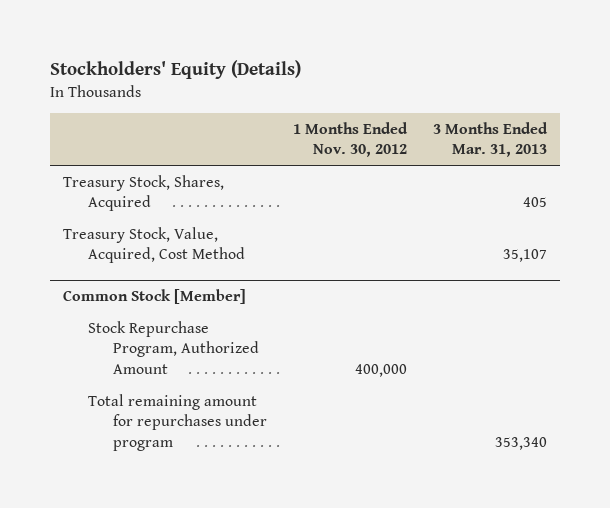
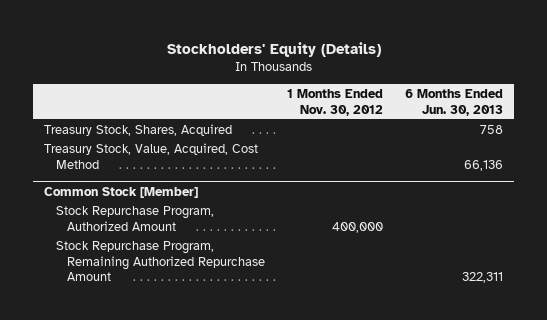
[432,121,548,158] 3 Months Ended Mar. 31, 2013 -> none
none -> [404,88,503,116] 6 Months Ended Jun. 30, 2013
[87,393,268,451] Total remaining amount for repurchases under program -> [55,240,266,282] Stock Repurchase Program, Remaining Authorized Repurchase Amount

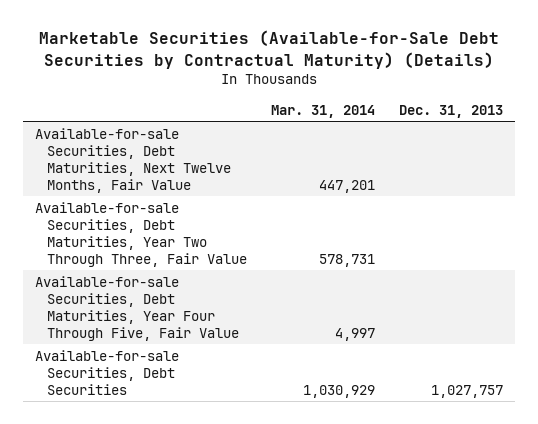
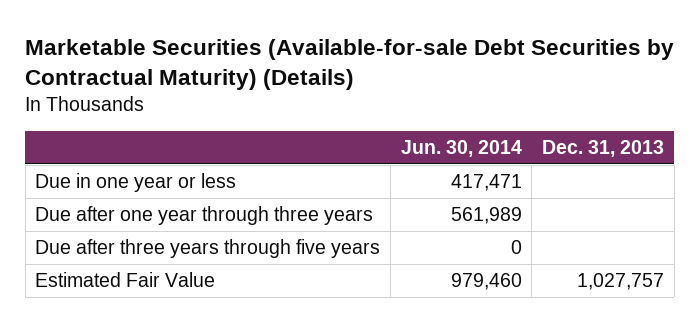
[38,30,499,69] Marketable Securities (Available-for-Sale Debt Securities by Contractual Maturity) (Details) -> [25,39,675,91] Marketable Securities (Available-for-sale Debt Securities by Contractual Maturity) (Details)
[271,104,376,118] Mar. 31, 2014 -> none
none -> [400,139,522,157] Jun. 30, 2014
[34,127,232,193] Available-for-sale Securities, Debt Maturities, Next Twelve Months, Fair Value -> [35,173,237,193] Due in one year or less
[34,201,248,267] Available-for-sale Securities, Debt Maturities, Year Two Through Three, Fair Value -> [35,206,374,226] Due after one year through three years
[34,275,240,341] Available-for-sale Securities, Debt Maturities, Year Four Through Five, Fair Value -> [35,239,381,259] Due after three years through five years
[34,349,179,395] Available-for-sale Securities, Debt Securities -> [35,272,216,288] Estimated Fair Value

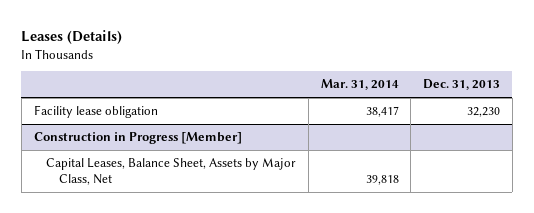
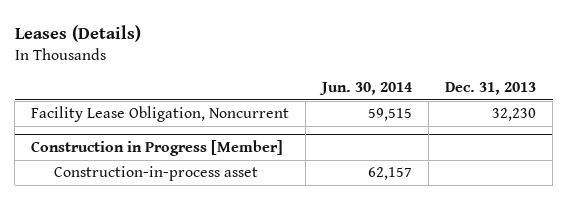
[320,79,399,91] Mar. 31, 2014 -> none
none -> [319,82,413,96] Jun. 30, 2014
[33,105,158,119] Facility lease obligation -> [31,106,290,123] Facility Lease Obligation, Noncurrent
[46,158,297,186] Capital Leases, Balance Sheet, Assets by Major Class, Net -> [54,166,259,182] Construction-in-process asset

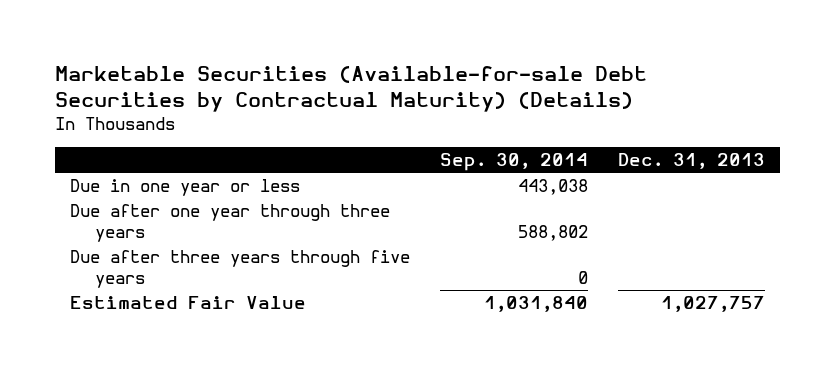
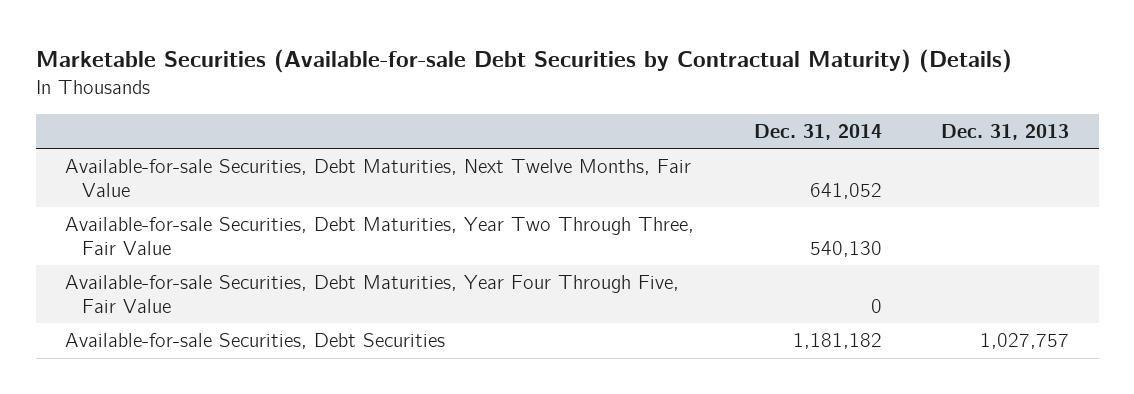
[439,153,588,172] Sep. 30, 2014 -> none
none -> [753,124,882,141] Dec. 31, 2014
[69,179,300,197] Due in one year or less -> [65,159,692,197] Available-for-sale Securities, Debt Maturities, Next Twelve Months, Fair Value
[69,204,390,242] Due after one year through three years -> [65,217,695,255] Available-for-sale Securities, Debt Maturities, Year Two Through Three, Fair Value
[69,250,410,288] Due after three years through five years -> [65,275,680,313] Available-for-sale Securities, Debt Maturities, Year Four Through Five, Fair Value
[69,296,306,310] Estimated Fair Value -> [65,333,446,350] Available-for-sale Securities, Debt Securities

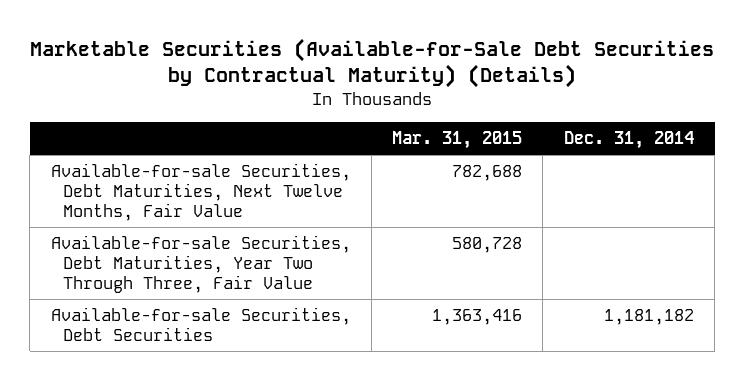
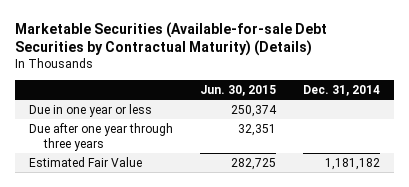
[30,37,715,89] Marketable Securities (Available-for-Sale Debt Securities by Contractual Maturity) (Details) -> [15,21,328,57] Marketable Securities (Available-for-sale Debt Securities by Contractual Maturity) (Details)
[392,131,523,150] Mar. 31, 2015 -> none
none -> [199,85,276,97] Jun. 30, 2015
[50,163,351,221] Available-for-sale Securities, Debt Maturities, Next Twelve Months, Fair Value -> [28,103,152,117] Due in one year or less
[50,235,351,293] Available-for-sale Securities, Debt Maturities, Year Two Through Three, Fair Value -> [28,122,173,151] Due after one year through three years
[50,307,351,341] Available-for-sale Securities, Debt Securities -> [28,156,142,167] Estimated Fair Value

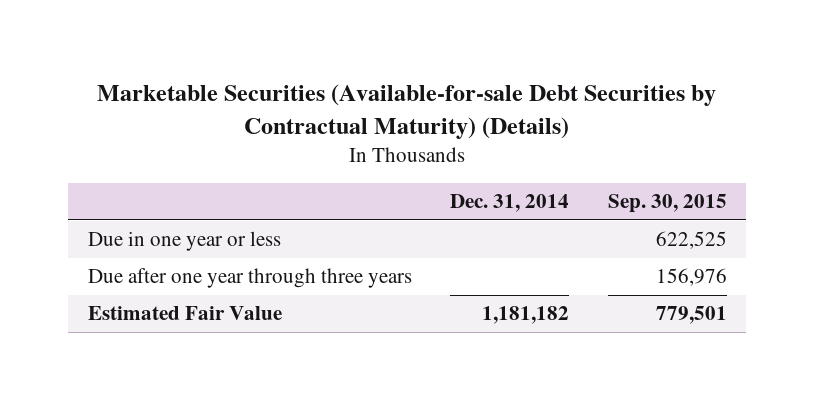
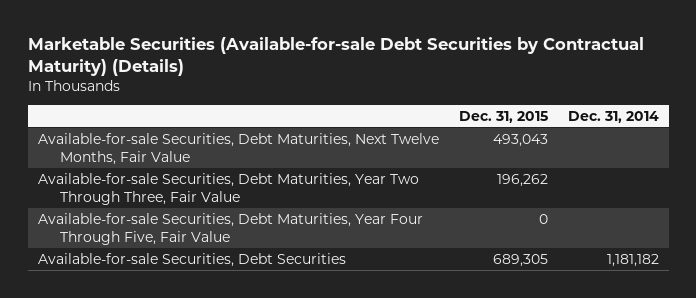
[607,194,727,214] Sep. 30, 2015 -> none
none -> [458,110,548,123] Dec. 31, 2015
[87,231,281,252] Due in one year or less -> [37,132,439,165] Available-for-sale Securities, Debt Maturities, Next Twelve Months, Fair Value
[87,268,412,289] Due after one year through three years -> [37,172,419,205] Available-for-sale Securities, Debt Maturities, Year Two Through Three, Fair Value
none -> [37,212,423,245] Available-for-sale Securities, Debt Maturities, Year Four Through Five, Fair Value
[87,306,282,321] Estimated Fair Value -> [37,252,346,267] Available-for-sale Securities, Debt Securities

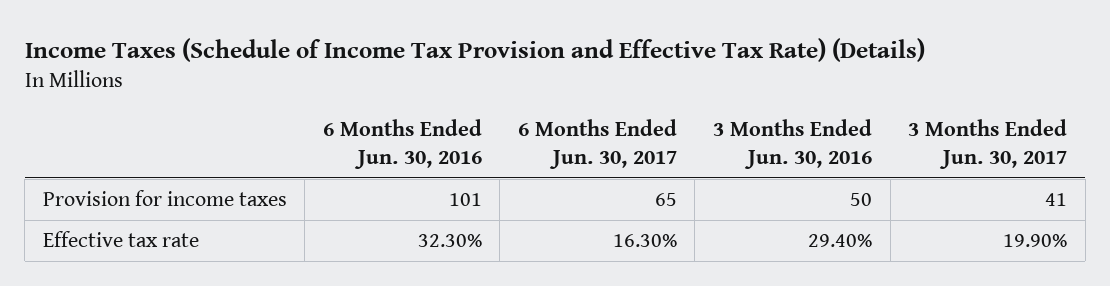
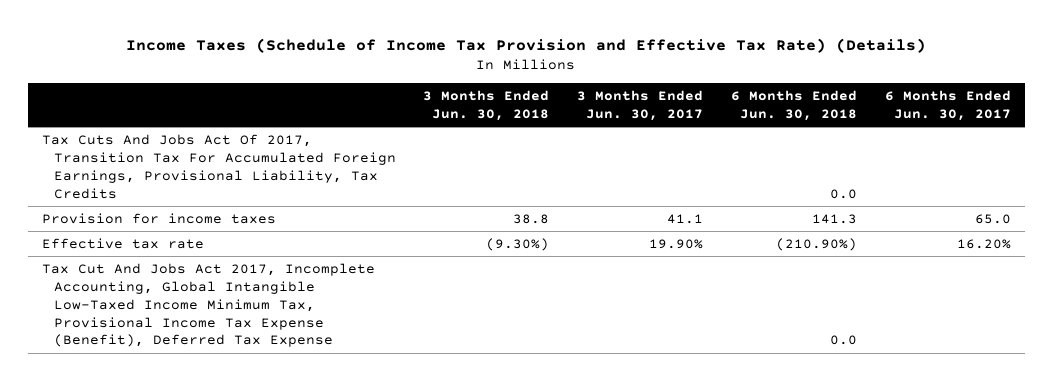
[322,118,482,169] 6 Months Ended Jun. 30, 2016 -> none
[713,118,873,169] 3 Months Ended Jun. 30, 2016 -> none
none -> [423,90,550,122] 3 Months Ended Jun. 30, 2018
none -> [731,90,858,122] 6 Months Ended Jun. 30, 2018
none -> [41,133,396,199] Tax Cuts And Jobs Act Of 2017, Transition Tax For Accumulated Foreign Earnings, Provisional Liability, Tax Credits
[654,193,677,207] 65 -> [975,213,1012,224] 65.0
[1045,193,1068,207] 41 -> [667,213,704,224] 41.1
[612,234,677,248] 16.30% -> [957,238,1012,249] 16.20%
none -> [41,262,375,348] Tax Cut And Jobs Act 2017, Incomplete Accounting, Global Intangible Low-Taxed Income Minimum Tax, Provisional Income Tax Expense (Benefit), Deferred Tax Expense

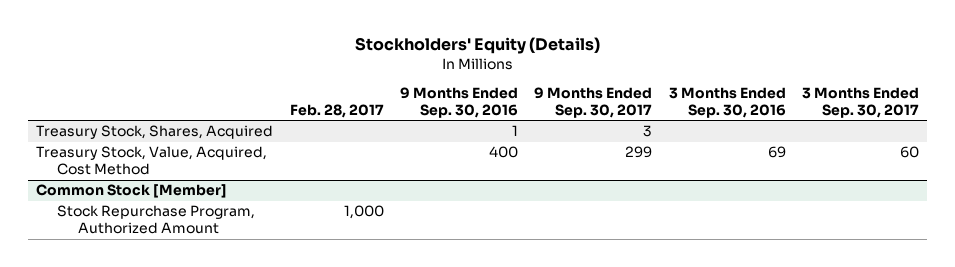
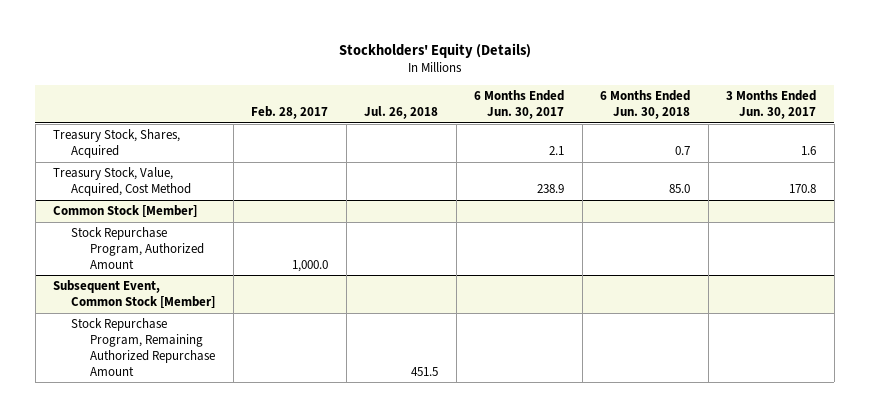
[399,86,518,118] 9 Months Ended Sep. 30, 2016 -> none
[534,86,653,118] 9 Months Ended Sep. 30, 2017 -> none
[668,86,786,118] 3 Months Ended Sep. 30, 2016 -> none
[801,86,919,118] 3 Months Ended Sep. 30, 2017 -> none
none -> [364,106,439,120] Jul. 26, 2018
none -> [474,90,565,120] 6 Months Ended Jun. 30, 2017
none -> [600,90,691,120] 6 Months Ended Jun. 30, 2018
none -> [726,90,817,120] 3 Months Ended Jun. 30, 2017
[343,205,384,220] 1,000 -> [292,259,329,272] 1,000.0
none -> [53,280,216,308] Subsequent Event, Common Stock [Member]
none -> [71,318,215,376] Stock Repurchase Program, Remaining Authorized Repurchase Amount

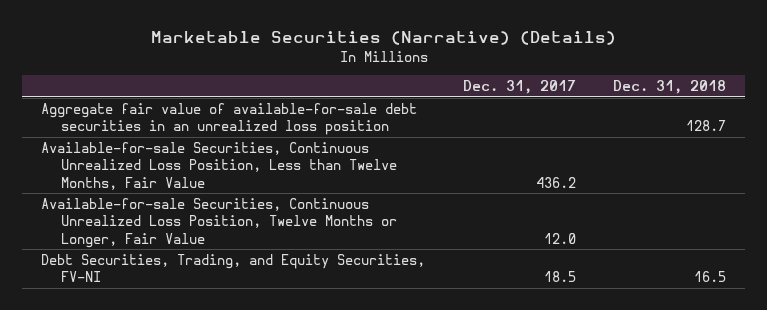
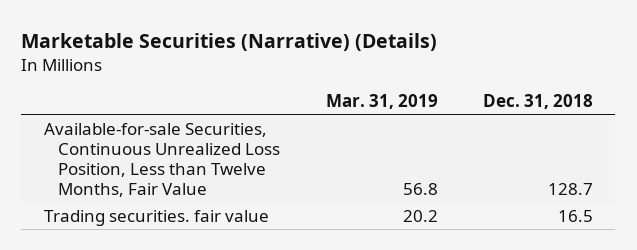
[462,80,576,95] Dec. 31, 2017 -> none
none -> [325,94,438,110] Mar. 31, 2019
[40,141,397,190] Available-for-sale Securities, Continuous Unrealized Loss Position, Less than Twelve Months, Fair Value -> none
[40,197,397,248] Available-for-sale Securities, Continuous Unrealized Loss Position, Twelve Months or Longer, Fair Value -> none
[40,102,417,136] Aggregate fair value of available-for-sale debt securities in an unrealized loss position -> [44,122,281,198] Available-for-sale Securities, Continuous Unrealized Loss Position, Less than Twelve Months, Fair Value
[40,253,425,283] Debt Securities, Trading, and Equity Securities, FV-NI -> [44,209,270,226] Trading securities. fair value

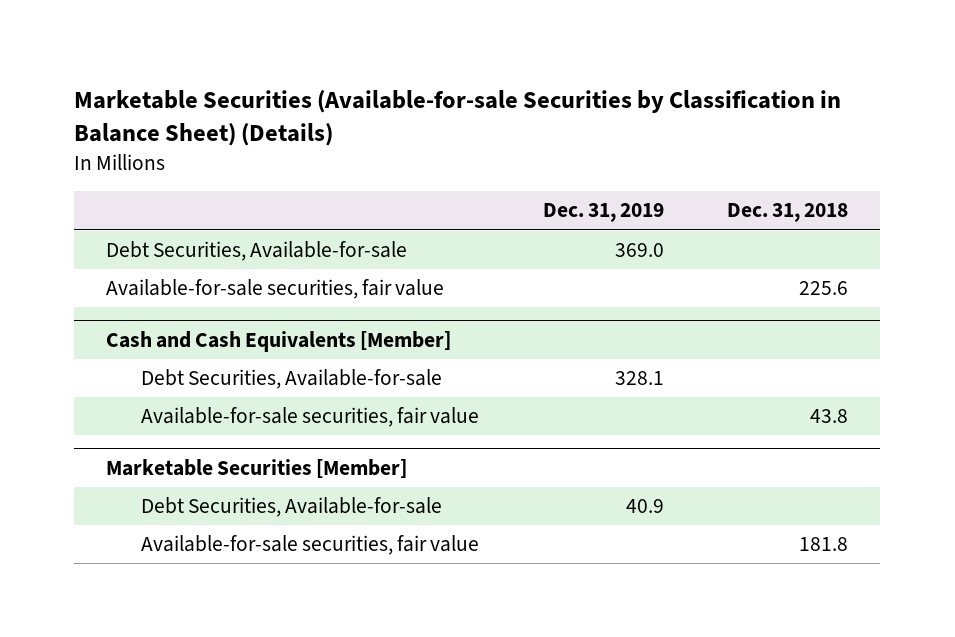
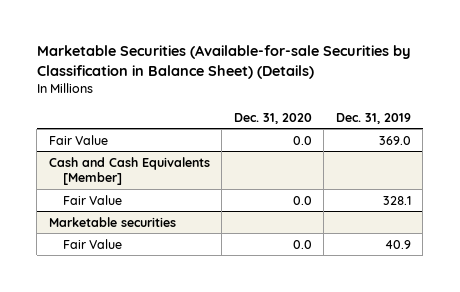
[727,203,849,223] Dec. 31, 2018 -> none
none -> [233,112,312,124] Dec. 31, 2020
[106,279,445,300] Available-for-sale securities, fair value -> none
[106,241,408,262] Debt Securities, Available-for-sale -> [48,134,108,145] Fair Value
[140,407,479,428] Available-for-sale securities, fair value -> none
[140,535,479,556] Available-for-sale securities, fair value -> none
[140,369,442,390] Debt Securities, Available-for-sale -> [63,194,123,205] Fair Value
[106,458,408,478] Marketable Securities [Member] -> [48,216,176,227] Marketable securities
[140,497,442,518] Debt Securities, Available-for-sale -> [63,238,123,249] Fair Value

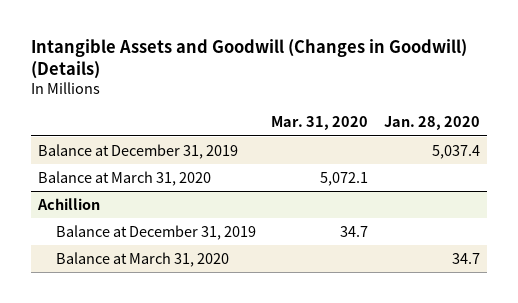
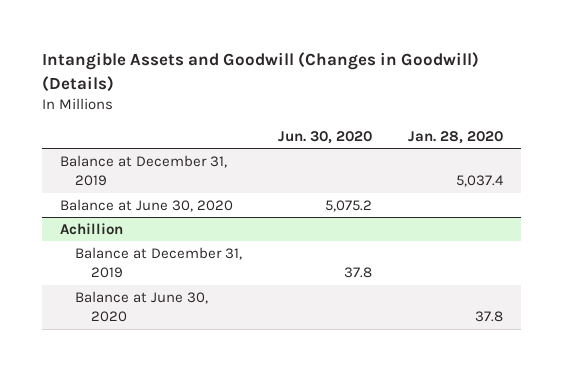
[271,116,369,131] Mar. 31, 2020 -> none
none -> [278,130,373,144] Jun. 30, 2020
[38,170,212,186] Balance at March 31, 2020 -> [60,198,234,212] Balance at June 30, 2020
[56,251,230,267] Balance at March 31, 2020 -> [75,290,209,323] Balance at June 30, 2020
[451,252,480,264] 34.7 -> [474,311,503,323] 37.8

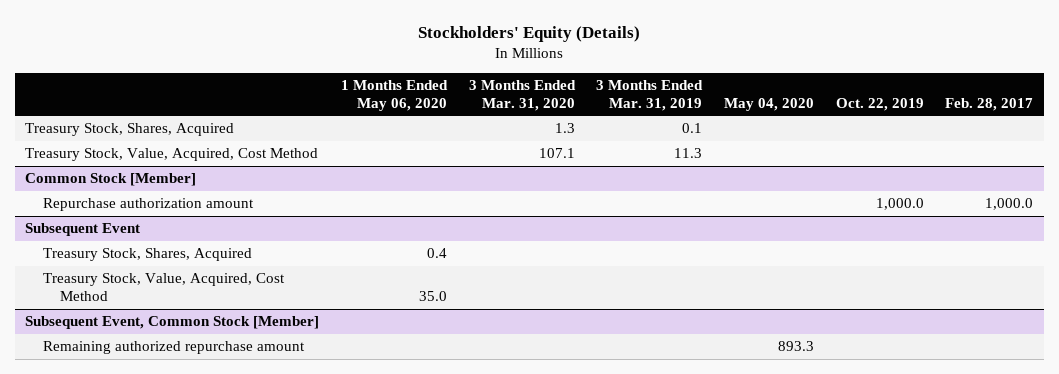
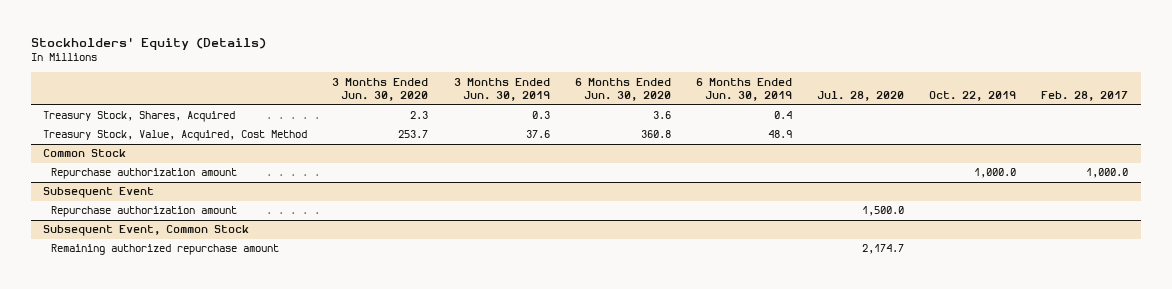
[341,79,449,111] 1 Months Ended May 06, 2020 -> none
[468,79,576,111] 3 Months Ended Mar. 31, 2020 -> none
[596,79,704,111] 3 Months Ended Mar. 31, 2019 -> none
[723,97,814,111] May 04, 2020 -> none
none -> [332,77,429,102] 3 Months Ended Jun. 30, 2020
none -> [453,77,550,102] 3 Months Ended Jun. 30, 2019
none -> [574,77,671,102] 6 Months Ended Jun. 30, 2020
none -> [695,77,792,102] 6 Months Ended Jun. 30, 2019
none -> [817,91,905,102] Jul. 28, 2020
[25,173,197,187] Common Stock [Member] -> [43,149,127,158] Common Stock
[42,248,252,262] Treasury Stock, Shares, Acquired -> none
[42,273,285,302] Treasury Stock, Value, Acquired, Cost Method -> none
none -> [51,206,238,218] Repurchase authorization amount
[25,316,320,330] Subsequent Event, Common Stock [Member] -> [43,225,250,237] Subsequent Event, Common Stock

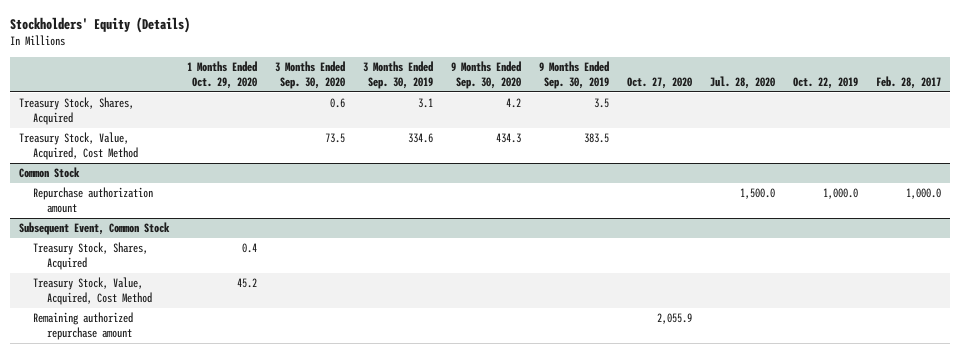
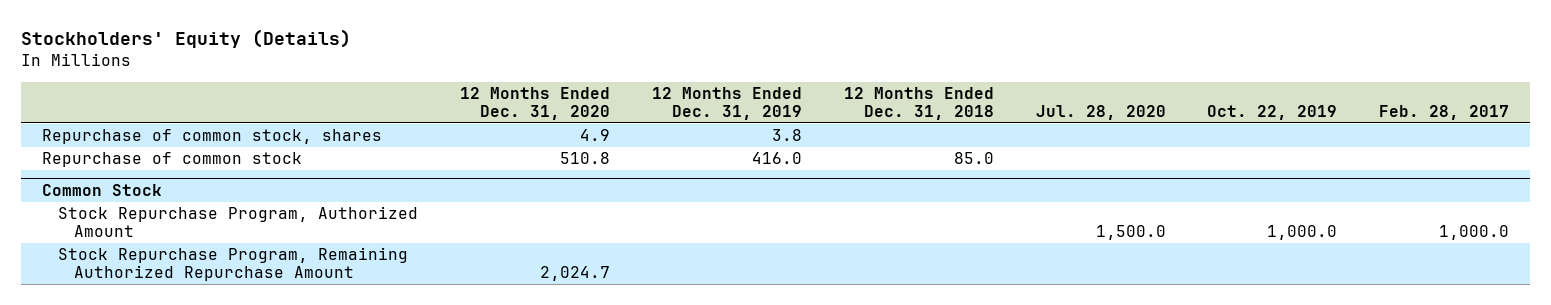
[187,61,258,90] 1 Months Ended Oct. 29, 2020 -> none
[275,61,346,90] 3 Months Ended Sep. 30, 2020 -> none
[363,61,434,90] 3 Months Ended Sep. 30, 2019 -> none
[451,61,522,90] 9 Months Ended Sep. 30, 2020 -> none
[539,61,610,90] 9 Months Ended Sep. 30, 2019 -> none
[627,77,693,90] Oct. 27, 2020 -> none
none -> [460,86,611,120] 12 Months Ended Dec. 31, 2020
none -> [651,86,802,120] 12 Months Ended Dec. 31, 2019
none -> [843,86,994,120] 12 Months Ended Dec. 31, 2018
[19,97,135,126] Treasury Stock, Shares, Acquired -> [42,129,383,145] Repurchase of common stock, shares
[19,132,139,161] Treasury Stock, Value, Acquired, Cost Method -> [42,152,303,168] Repurchase of common stock
[19,222,171,236] Subsequent Event, Common Stock -> none
[33,242,149,271] Treasury Stock, Shares, Acquired -> none
[33,277,153,306] Treasury Stock, Value, Acquired, Cost Method -> none
[33,312,134,341] Remaining authorized repurchase amount -> none
[33,187,154,214] Repurchase authorization amount -> [58,206,419,238] Stock Repurchase Program, Authorized Amount
none -> [58,247,409,282] Stock Repurchase Program, Remaining Authorized Repurchase Amount

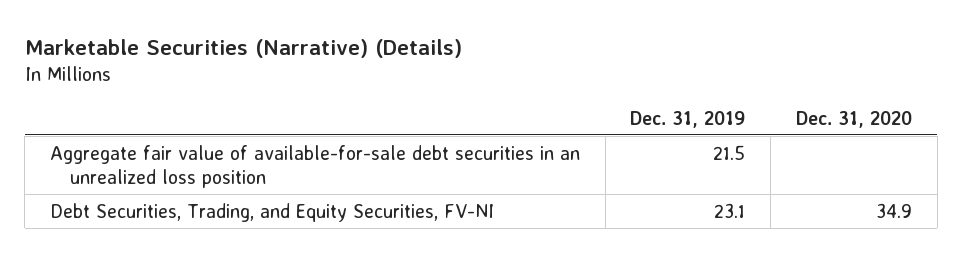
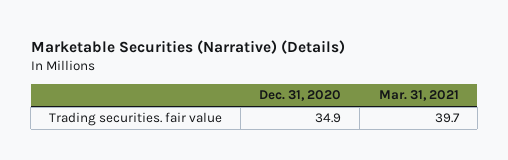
[630,110,746,128] Dec. 31, 2019 -> none
none -> [378,90,459,102] Mar. 31, 2021
[50,144,581,189] Aggregate fair value of available-for-sale debt securities in an unrealized loss position -> none
[50,202,495,222] Debt Securities, Trading, and Equity Securities, FV-NI -> [49,112,223,127] Trading securities. fair value

